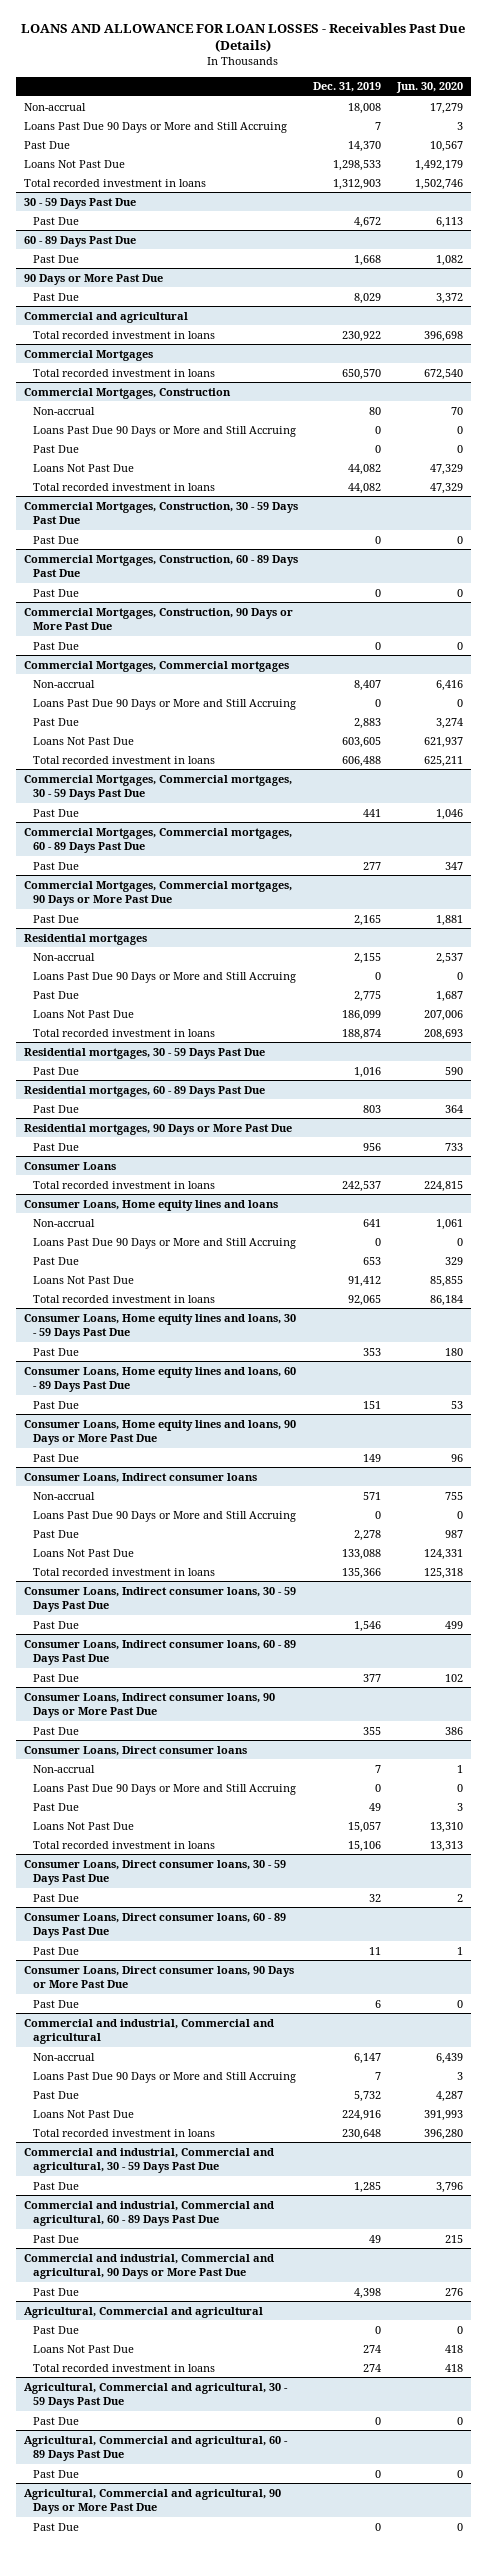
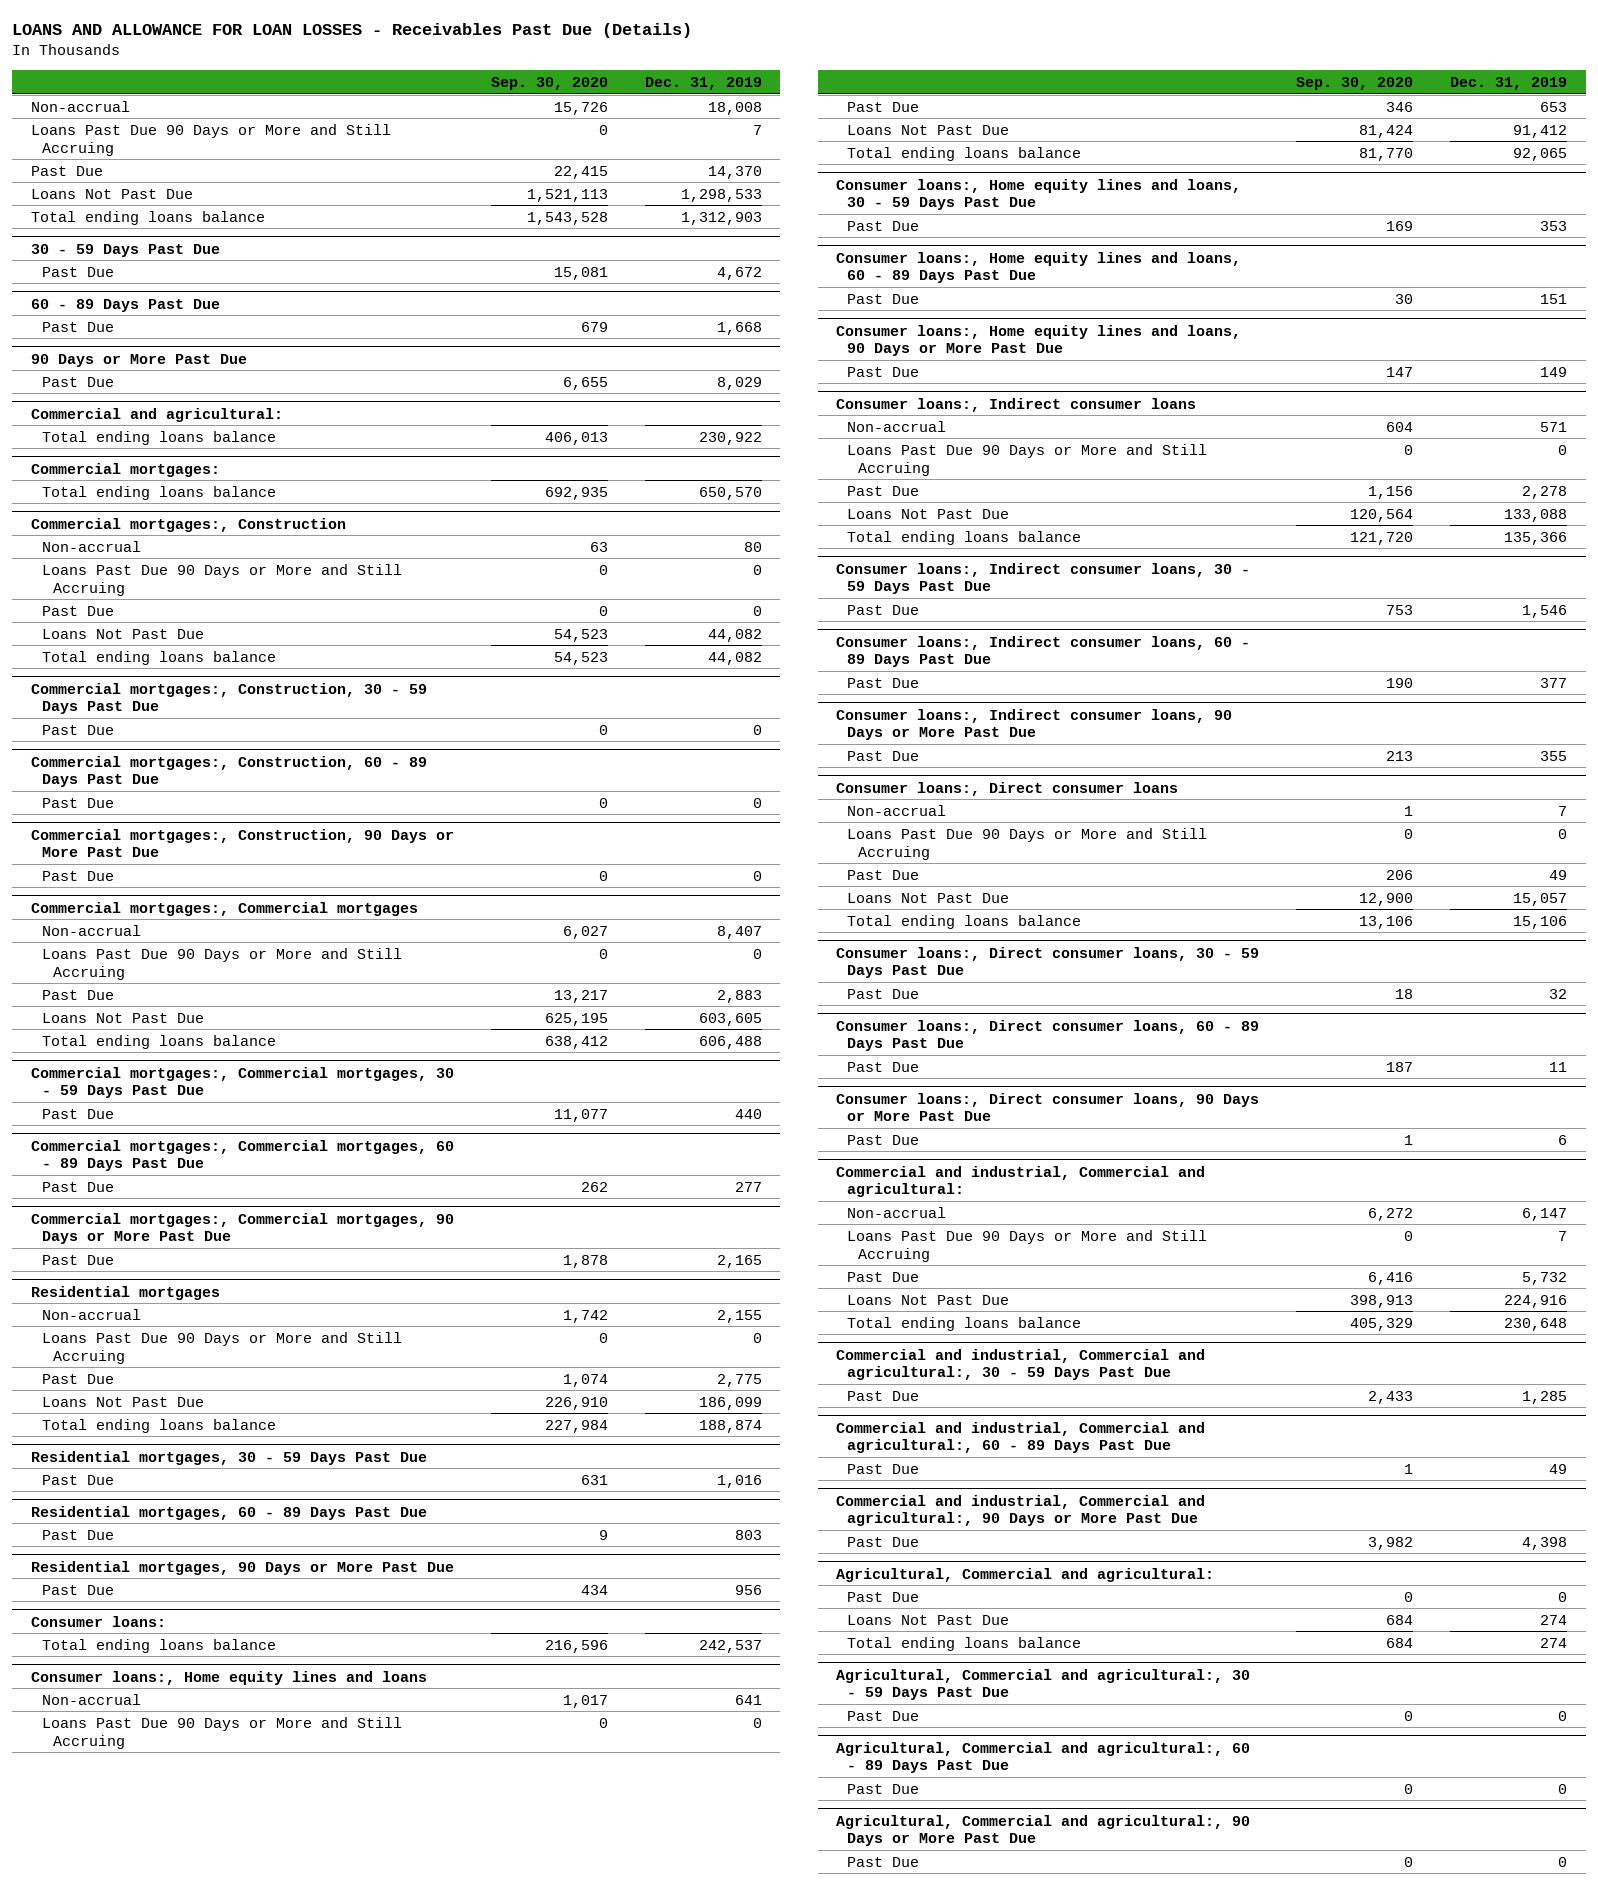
[396,82,464,94] Jun. 30, 2020 -> none
none -> [490,76,608,90] Sep. 30, 2020
[23,178,206,187] Total recorded investment in loans -> [30,210,265,225] Total ending loans balance
[23,311,188,323] Commercial and agricultural -> [30,407,283,422] Commercial and agricultural:
[32,330,215,339] Total recorded investment in loans -> [41,430,276,445] Total ending loans balance
[23,349,153,361] Commercial Mortgages -> [30,462,220,477] Commercial mortgages:
[32,368,215,377] Total recorded investment in loans -> [41,485,276,500] Total ending loans balance
[23,387,231,399] Commercial Mortgages, Construction -> [30,517,346,532] Commercial mortgages:, Construction
[32,482,215,491] Total recorded investment in loans -> [41,650,276,665] Total ending loans balance
[23,501,298,525] Commercial Mortgages, Construction, 30 - 59 Days Past Due -> [30,682,427,715] Commercial mortgages:, Construction, 30 - 59 Days Past Due
[23,554,298,578] Commercial Mortgages, Construction, 60 - 89 Days Past Due -> [30,755,427,788] Commercial mortgages:, Construction, 60 - 89 Days Past Due
[23,607,293,631] Commercial Mortgages, Construction, 90 Days or More Past Due -> [30,828,454,858] Commercial mortgages:, Construction, 90 Days or More Past Due
[23,660,289,672] Commercial Mortgages, Commercial mortgages -> [30,901,418,916] Commercial mortgages:, Commercial mortgages
[32,755,215,764] Total recorded investment in loans -> [41,1034,276,1049] Total ending loans balance
[23,774,292,801] Commercial Mortgages, Commercial mortgages, 30 - 59 Days Past Due -> [30,1066,454,1099] Commercial mortgages:, Commercial mortgages, 30 - 59 Days Past Due
[363,808,382,817] 441 -> [734,1108,762,1119] 440
[23,827,292,854] Commercial Mortgages, Commercial mortgages, 60 - 89 Days Past Due -> [30,1139,454,1172] Commercial mortgages:, Commercial mortgages, 60 - 89 Days Past Due
[23,880,292,907] Commercial Mortgages, Commercial mortgages, 90 Days or More Past Due -> [30,1212,454,1245] Commercial mortgages:, Commercial mortgages, 90 Days or More Past Due
[32,1028,215,1037] Total recorded investment in loans -> [41,1418,276,1433] Total ending loans balance
[23,1161,116,1170] Consumer Loans -> [30,1615,166,1627] Consumer loans:
[32,1180,215,1189] Total recorded investment in loans -> [41,1638,276,1653] Total ending loans balance
[23,1199,278,1211] Consumer Loans, Home equity lines and loans -> [30,1670,427,1685] Consumer loans:, Home equity lines and loans
[32,1294,215,1303] Total recorded investment in loans -> [847,146,1082,161] Total ending loans balance
[23,1313,296,1340] Consumer Loans, Home equity lines and loans, 30 - 59 Days Past Due -> [836,178,1242,211] Consumer loans:, Home equity lines and loans, 30 - 59 Days Past Due
[23,1366,296,1393] Consumer Loans, Home equity lines and loans, 60 - 89 Days Past Due -> [836,251,1242,284] Consumer loans:, Home equity lines and loans, 60 - 89 Days Past Due
[23,1419,296,1446] Consumer Loans, Home equity lines and loans, 90 Days or More Past Due -> [836,324,1242,357] Consumer loans:, Home equity lines and loans, 90 Days or More Past Due
[23,1472,257,1483] Consumer Loans, Indirect consumer loans -> [836,397,1197,412] Consumer loans:, Indirect consumer loans
[32,1567,215,1576] Total recorded investment in loans -> [847,530,1082,545] Total ending loans balance
[23,1586,296,1613] Consumer Loans, Indirect consumer loans, 30 - 59 Days Past Due -> [836,562,1251,595] Consumer loans:, Indirect consumer loans, 30 - 59 Days Past Due
[23,1639,296,1666] Consumer Loans, Indirect consumer loans, 60 - 89 Days Past Due -> [836,635,1251,668] Consumer loans:, Indirect consumer loans, 60 - 89 Days Past Due
[23,1692,275,1719] Consumer Loans, Indirect consumer loans, 90 Days or More Past Due -> [836,708,1233,741] Consumer loans:, Indirect consumer loans, 90 Days or More Past Due
[23,1745,247,1756] Consumer Loans, Direct consumer loans -> [836,781,1179,796] Consumer loans:, Direct consumer loans
[32,1840,215,1849] Total recorded investment in loans -> [847,914,1082,929] Total ending loans balance
[23,1859,286,1886] Consumer Loans, Direct consumer loans, 30 - 59 Days Past Due -> [836,946,1260,979] Consumer loans:, Direct consumer loans, 30 - 59 Days Past Due
[23,1912,286,1939] Consumer Loans, Direct consumer loans, 60 - 89 Days Past Due -> [836,1019,1260,1052] Consumer loans:, Direct consumer loans, 60 - 89 Days Past Due
[23,1965,294,1989] Consumer Loans, Direct consumer loans, 90 Days or More Past Due -> [836,1092,1260,1122] Consumer loans:, Direct consumer loans, 90 Days or More Past Due
[23,2018,274,2045] Commercial and industrial, Commercial and agricultural -> [836,1165,1206,1198] Commercial and industrial, Commercial and agricultural:
[32,2128,215,2137] Total recorded investment in loans -> [847,1316,1082,1331] Total ending loans balance
[23,2147,274,2174] Commercial and industrial, Commercial and agricultural, 30 - 59 Days Past Due -> [836,1348,1206,1381] Commercial and industrial, Commercial and agricultural:, 30 - 59 Days Past Due
[23,2200,274,2227] Commercial and industrial, Commercial and agricultural, 60 - 89 Days Past Due -> [836,1421,1206,1454] Commercial and industrial, Commercial and agricultural:, 60 - 89 Days Past Due
[23,2253,274,2280] Commercial and industrial, Commercial and agricultural, 90 Days or More Past Due -> [836,1494,1206,1527] Commercial and industrial, Commercial and agricultural:, 90 Days or More Past Due
[23,2306,263,2318] Agricultural, Commercial and agricultural -> [836,1567,1215,1582] Agricultural, Commercial and agricultural:
[32,2363,215,2372] Total recorded investment in loans -> [847,1636,1082,1651] Total ending loans balance
[23,2382,288,2409] Agricultural, Commercial and agricultural, 30 - 59 Days Past Due -> [836,1668,1251,1701] Agricultural, Commercial and agricultural:, 30 - 59 Days Past Due
[23,2435,288,2462] Agricultural, Commercial and agricultural, 60 - 89 Days Past Due -> [836,1741,1251,1774] Agricultural, Commercial and agricultural:, 60 - 89 Days Past Due
[23,2488,281,2515] Agricultural, Commercial and agricultural, 90 Days or More Past Due -> [836,1814,1251,1847] Agricultural, Commercial and agricultural:, 90 Days or More Past Due

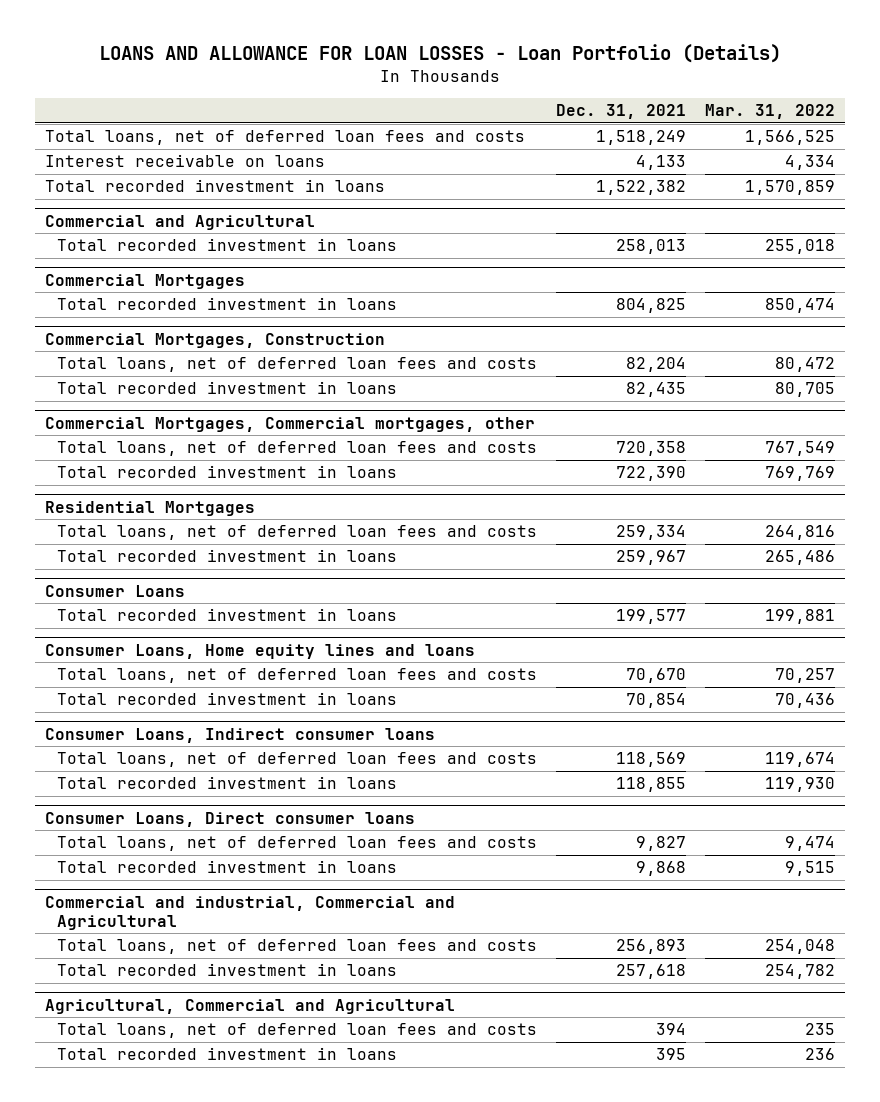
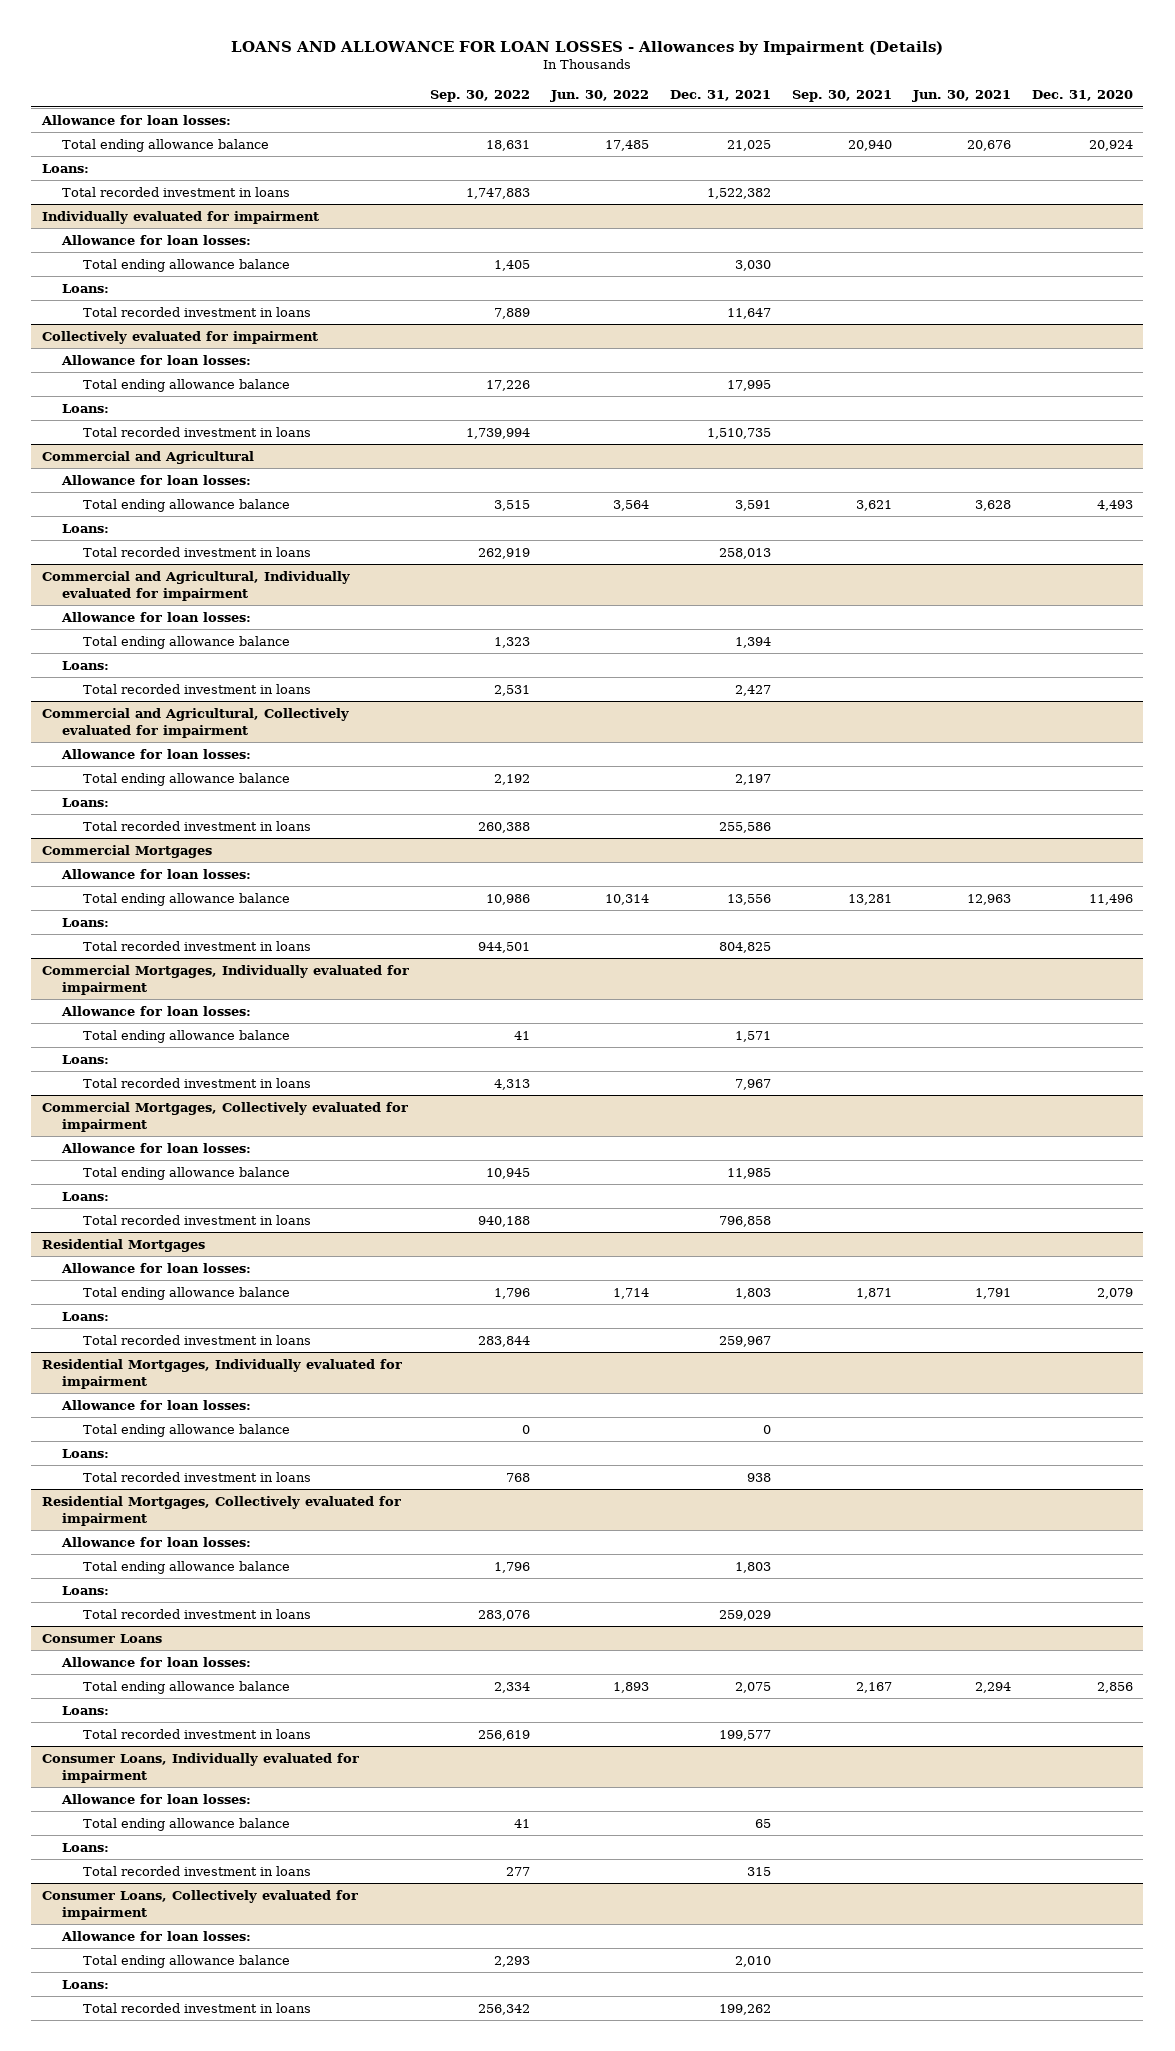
[99,44,782,64] LOANS AND ALLOWANCE FOR LOAN LOSSES - Loan Portfolio (Details) -> [231,40,944,55] LOANS AND ALLOWANCE FOR LOAN LOSSES - Allowances by Impairment (Details)
[705,104,836,120] Mar. 31, 2022 -> none
none -> [429,90,530,103] Sep. 30, 2022
none -> [549,90,649,103] Jun. 30, 2022
none -> [791,90,892,103] Sep. 30, 2021
none -> [911,90,1011,103] Jun. 30, 2021
none -> [1031,90,1133,102] Dec. 31, 2020
[44,130,525,146] Total loans, net of deferred loan fees and costs -> none
[44,154,325,168] Interest receivable on loans -> none
none -> [40,114,231,125] Allowance for loan losses:
none -> [62,138,270,152] Total ending allowance balance
none -> [41,163,89,173] Loans:
none -> [41,210,319,224] Individually evaluated for impairment
none -> [61,234,252,245] Allowance for loan losses:
none -> [82,258,290,272] Total ending allowance balance
none -> [62,283,110,293] Loans:
none -> [82,306,311,317] Total recorded investment in loans
none -> [41,330,318,344] Collectively evaluated for impairment
none -> [61,354,252,365] Allowance for loan losses:
none -> [82,378,290,392] Total ending allowance balance
none -> [62,403,110,413] Loans:
none -> [82,426,311,437] Total recorded investment in loans
none -> [61,474,252,485] Allowance for loan losses:
none -> [82,498,290,512] Total ending allowance balance
none -> [62,523,110,533] Loans:
none -> [41,570,350,601] Commercial and Agricultural, Individually evaluated for impairment
none -> [61,611,252,622] Allowance for loan losses:
none -> [82,635,290,649] Total ending allowance balance
none -> [62,660,110,670] Loans:
none -> [82,683,311,694] Total recorded investment in loans
none -> [41,707,349,738] Commercial and Agricultural, Collectively evaluated for impairment
none -> [61,748,252,759] Allowance for loan losses:
none -> [82,772,290,786] Total ending allowance balance
none -> [62,797,110,807] Loans:
none -> [82,820,311,831] Total recorded investment in loans
none -> [61,868,252,879] Allowance for loan losses:
none -> [82,892,290,906] Total ending allowance balance
none -> [62,917,110,927] Loans:
[44,332,385,348] Commercial Mortgages, Construction -> none
[56,357,537,373] Total loans, net of deferred loan fees and costs -> none
[44,416,535,432] Commercial Mortgages, Commercial mortgages, other -> none
[56,441,537,457] Total loans, net of deferred loan fees and costs -> none
none -> [41,964,409,995] Commercial Mortgages, Individually evaluated for impairment
none -> [61,1005,252,1016] Allowance for loan losses:
none -> [82,1029,290,1043] Total ending allowance balance
none -> [62,1054,110,1064] Loans:
[625,382,686,398] 82,435 -> [734,1078,771,1090] 7,967
none -> [41,1101,408,1132] Commercial Mortgages, Collectively evaluated for impairment
none -> [61,1142,252,1153] Allowance for loan losses:
none -> [82,1166,290,1180] Total ending allowance balance
none -> [62,1191,110,1201] Loans:
[615,466,686,482] 722,390 -> [718,1215,771,1227] 796,858
[56,525,537,541] Total loans, net of deferred loan fees and costs -> none
none -> [61,1262,252,1273] Allowance for loan losses:
none -> [82,1286,290,1300] Total ending allowance balance
none -> [62,1311,110,1321] Loans:
none -> [41,1358,402,1389] Residential Mortgages, Individually evaluated for impairment
none -> [61,1399,252,1410] Allowance for loan losses:
none -> [82,1423,290,1437] Total ending allowance balance
none -> [62,1448,110,1458] Loans:
none -> [82,1471,311,1482] Total recorded investment in loans
none -> [41,1495,401,1526] Residential Mortgages, Collectively evaluated for impairment
none -> [61,1536,252,1547] Allowance for loan losses:
none -> [82,1560,290,1574] Total ending allowance balance
none -> [62,1585,110,1595] Loans:
none -> [82,1608,311,1619] Total recorded investment in loans
none -> [61,1656,252,1667] Allowance for loan losses:
none -> [82,1680,290,1694] Total ending allowance balance
none -> [62,1705,110,1715] Loans:
[44,643,475,659] Consumer Loans, Home equity lines and loans -> none
[56,668,537,684] Total loans, net of deferred loan fees and costs -> none
[44,727,435,743] Consumer Loans, Indirect consumer loans -> none
[56,752,537,768] Total loans, net of deferred loan fees and costs -> none
[44,811,415,827] Consumer Loans, Direct consumer loans -> none
[56,836,537,852] Total loans, net of deferred loan fees and costs -> none
[56,860,397,874] Total recorded investment in loans -> none
[44,895,455,930] Commercial and industrial, Commercial and Agricultural -> none
[56,939,537,955] Total loans, net of deferred loan fees and costs -> none
[56,963,397,977] Total recorded investment in loans -> none
[44,998,455,1014] Agricultural, Commercial and Agricultural -> none
[56,1023,537,1039] Total loans, net of deferred loan fees and costs -> none
[56,1047,397,1061] Total recorded investment in loans -> none
none -> [41,1752,359,1783] Consumer Loans, Individually evaluated for impairment
none -> [61,1793,252,1804] Allowance for loan losses:
none -> [82,1817,290,1831] Total ending allowance balance
none -> [62,1842,110,1852] Loans:
[625,693,686,709] 70,854 -> [746,1866,771,1876] 315
none -> [41,1889,358,1920] Consumer Loans, Collectively evaluated for impairment
none -> [61,1930,252,1941] Allowance for loan losses:
none -> [82,1954,290,1968] Total ending allowance balance
none -> [62,1979,110,1989] Loans:
[615,777,686,793] 118,855 -> [718,2003,771,2015] 199,262

